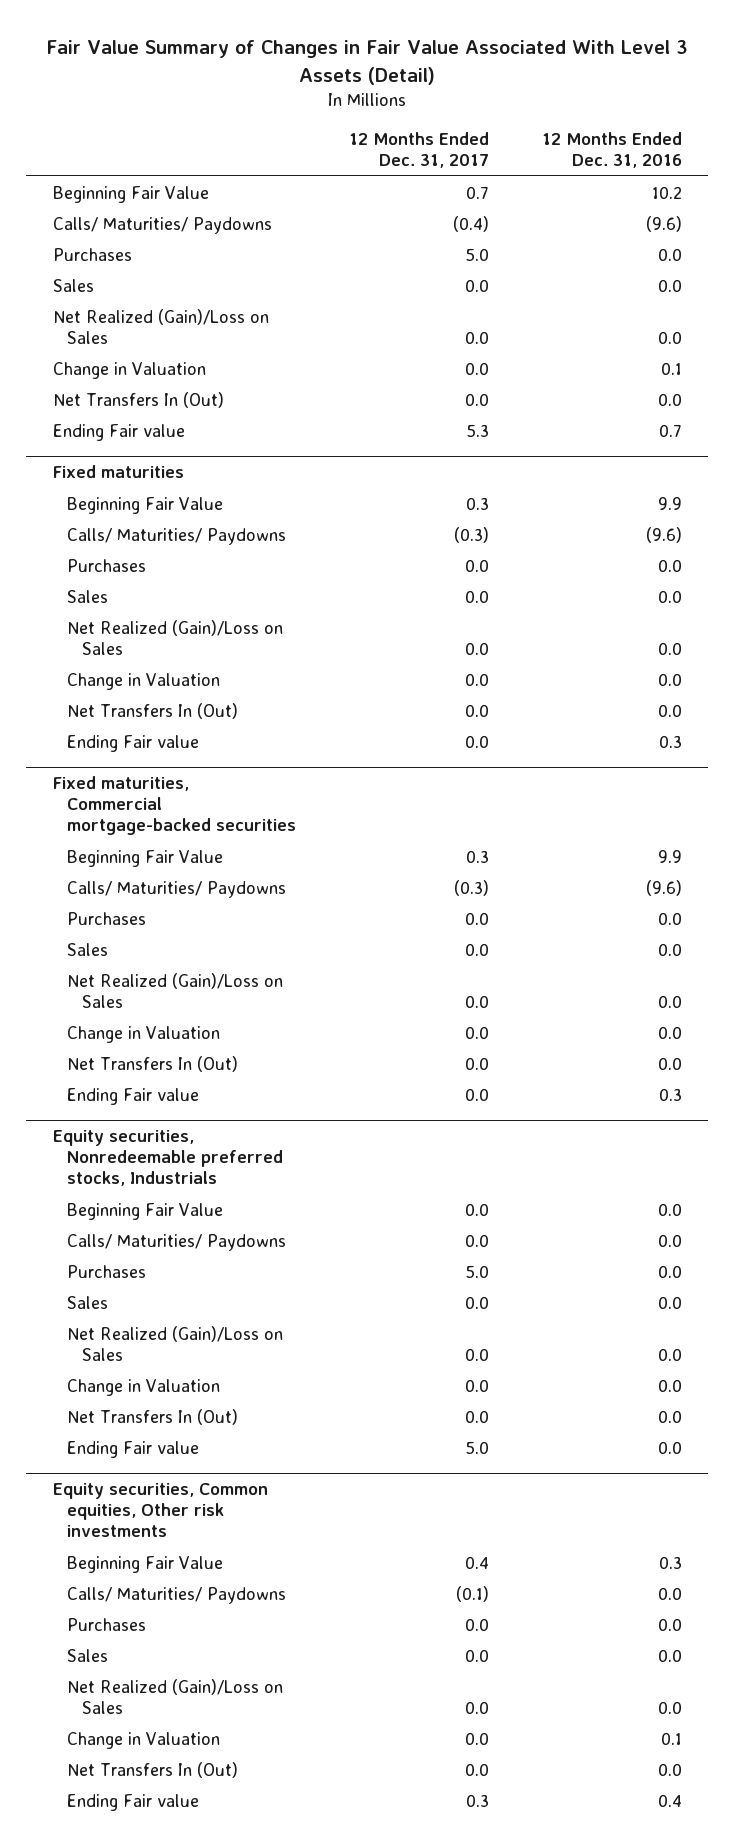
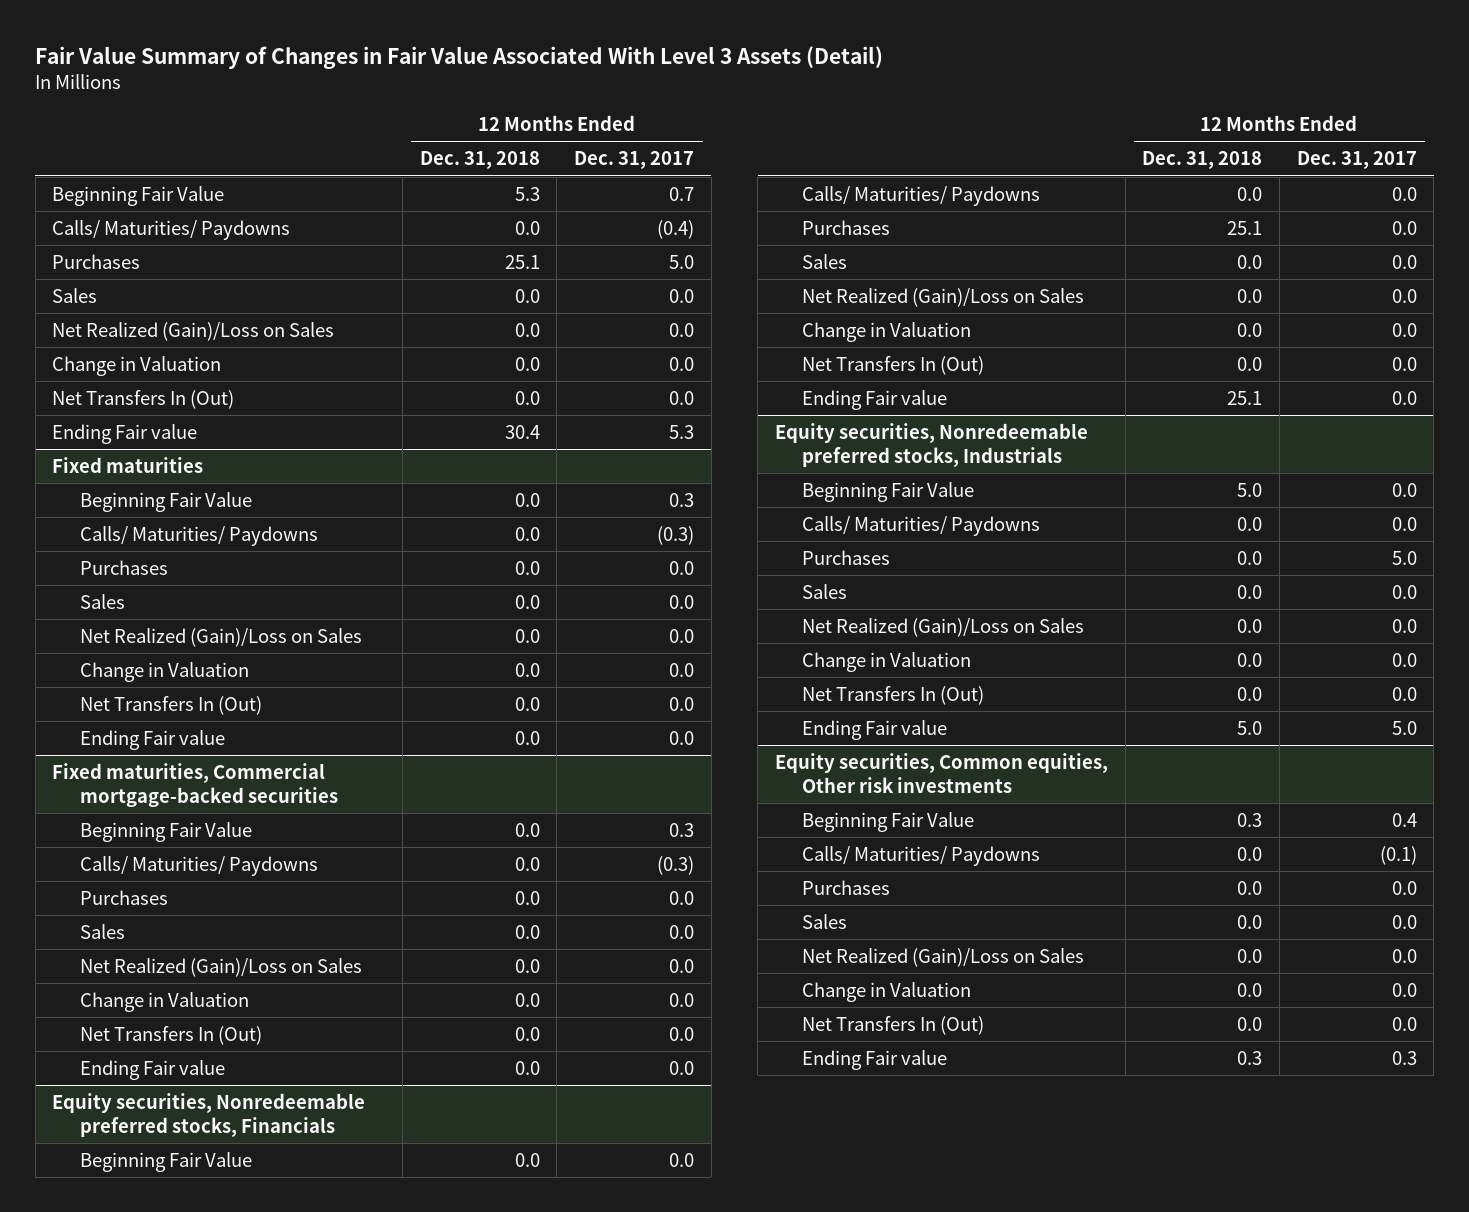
[541,132,682,169] 12 Months Ended Dec. 31, 2016 -> none
none -> [419,151,540,170] Dec. 31, 2018
none -> [52,1092,366,1137] Equity securities, Nonredeemable preferred stocks, Financials
none -> [79,1151,252,1172] Beginning Fair Value
none -> [802,185,1041,206] Calls/ Maturities/ Paydowns
none -> [802,219,891,235] Purchases
none -> [802,253,848,269] Sales
none -> [802,287,1085,307] Net Realized (Gain)/Loss on Sales
none -> [802,321,972,342] Change in Valuation
none -> [802,355,985,375] Net Transfers In (Out)
none -> [802,389,948,410] Ending Fair value

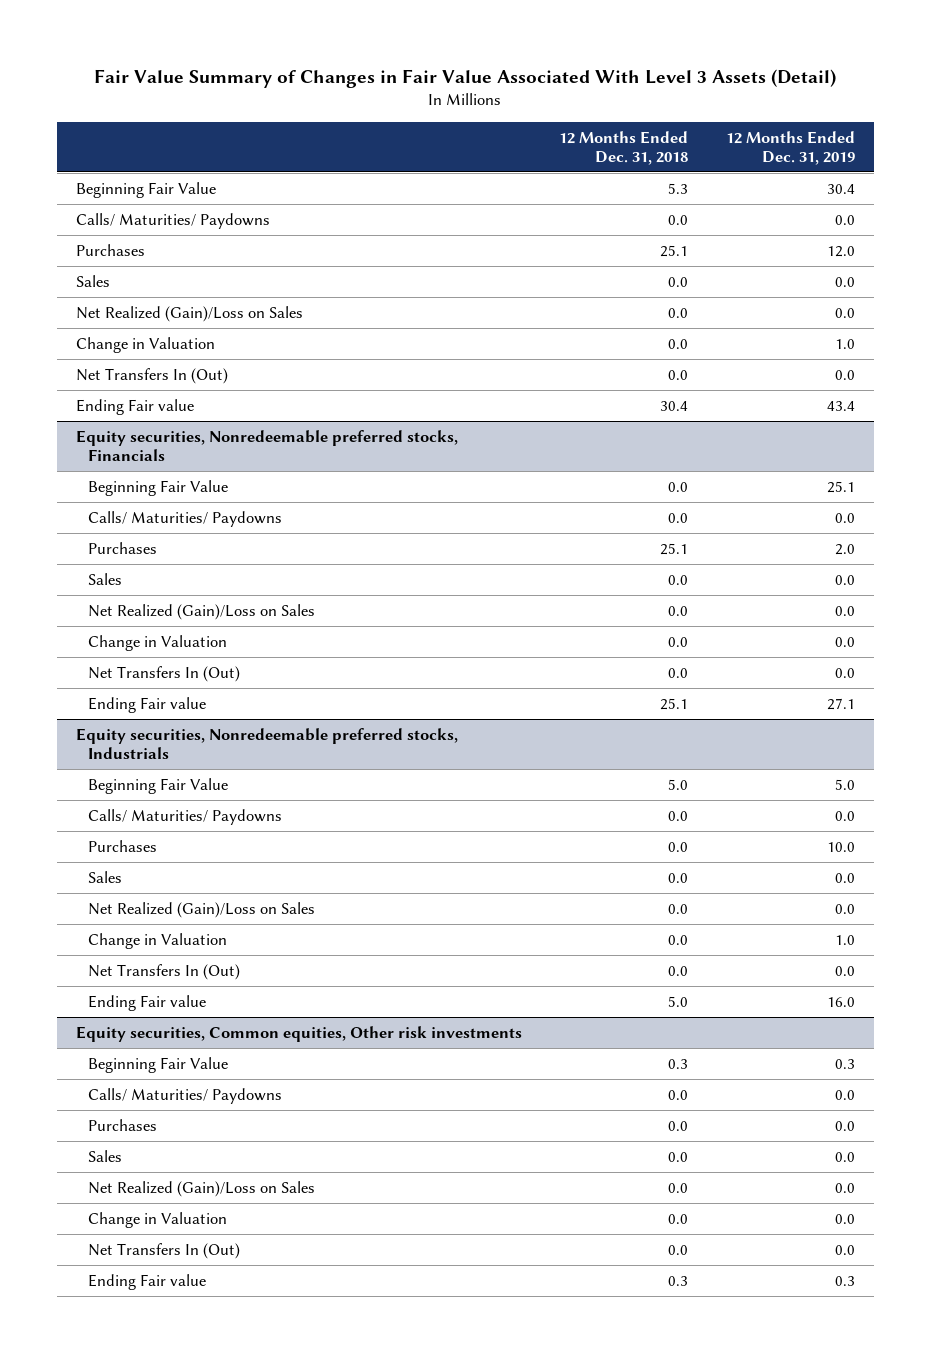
[574,151,695,170] Dec. 31, 2017 -> none
none -> [725,130,855,165] 12 Months Ended Dec. 31, 2019
[52,456,204,473] Fixed maturities -> none
[79,491,252,512] Beginning Fair Value -> none
[79,525,318,546] Calls/ Maturities/ Paydowns -> none
[79,559,168,575] Purchases -> none
[79,593,125,609] Sales -> none
[79,627,362,647] Net Realized (Gain)/Loss on Sales -> none
[79,661,249,682] Change in Valuation -> none
[79,695,262,715] Net Transfers In (Out) -> none
[79,729,225,750] Ending Fair value -> none
[52,762,338,807] Fixed maturities, Commercial mortgage-backed securities -> none
[79,821,252,842] Beginning Fair Value -> none
[79,855,318,876] Calls/ Maturities/ Paydowns -> none
[79,889,168,905] Purchases -> none
[79,923,125,939] Sales -> none
[79,957,362,977] Net Realized (Gain)/Loss on Sales -> none
[79,991,249,1012] Change in Valuation -> none
[79,1025,262,1045] Net Transfers In (Out) -> none
[79,1059,225,1080] Ending Fair value -> none

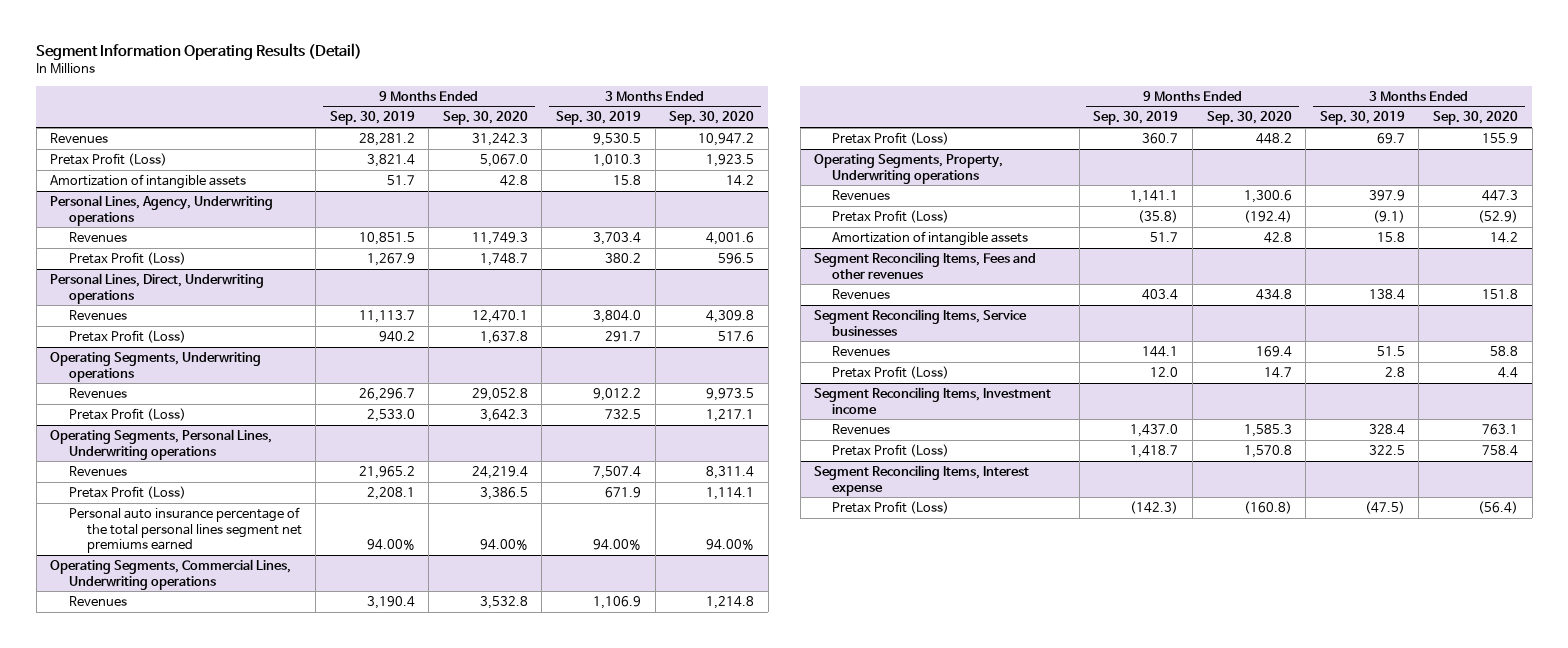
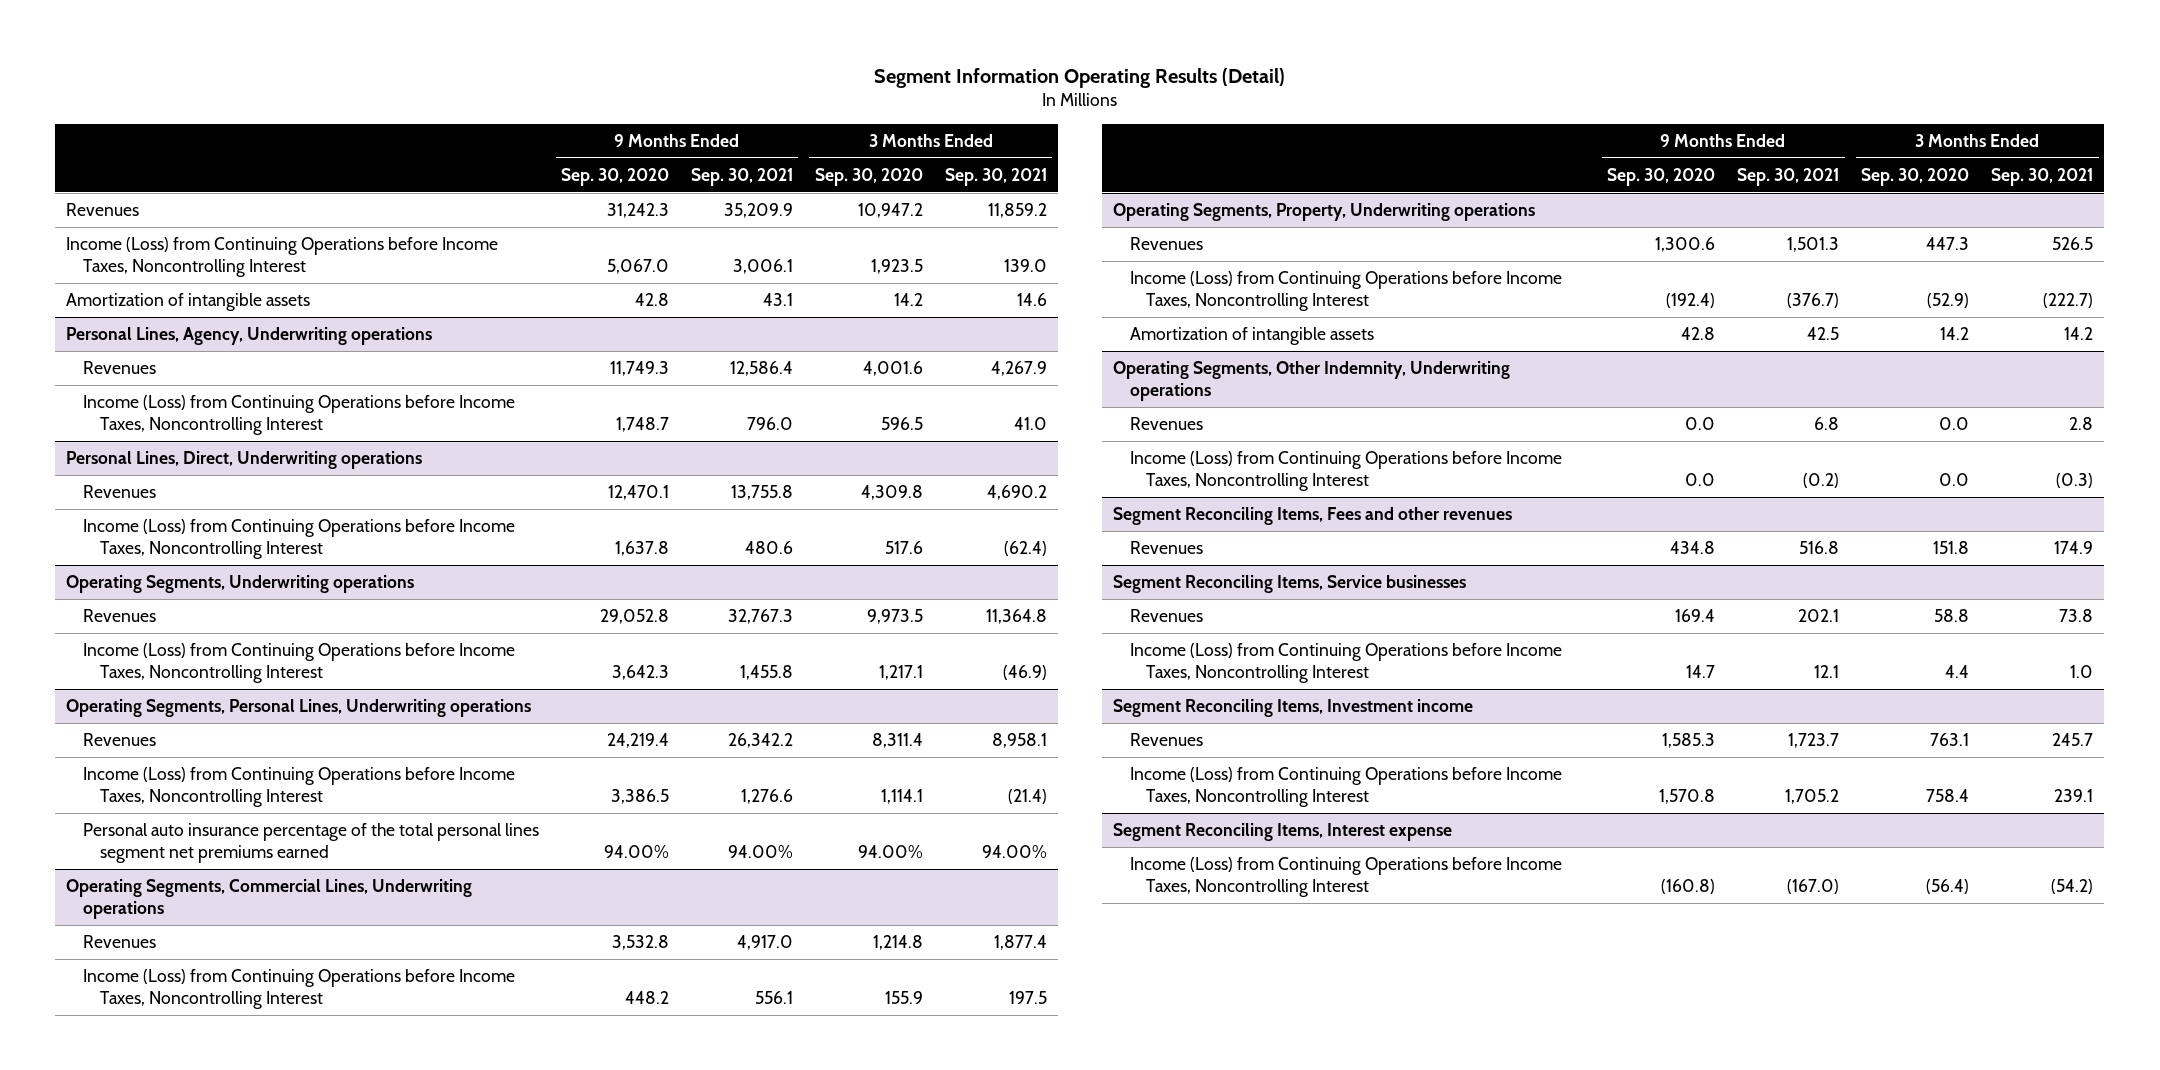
[329,111,415,126] Sep. 30, 2019 -> none
[556,111,642,126] Sep. 30, 2019 -> none
none -> [690,168,793,187] Sep. 30, 2021
none -> [944,168,1047,187] Sep. 30, 2021
[50,152,168,166] Pretax Profit (Loss) -> [66,237,499,278] Income (Loss) from Continuing Operations before Income Taxes, Noncontrolling Interest
[68,251,186,265] Pretax Profit (Loss) -> [83,395,516,436] Income (Loss) from Continuing Operations before Income Taxes, Noncontrolling Interest
[68,329,186,343] Pretax Profit (Loss) -> [83,519,516,560] Income (Loss) from Continuing Operations before Income Taxes, Noncontrolling Interest
[68,407,186,421] Pretax Profit (Loss) -> [83,643,516,684] Income (Loss) from Continuing Operations before Income Taxes, Noncontrolling Interest
[68,485,186,499] Pretax Profit (Loss) -> [83,767,516,808] Income (Loss) from Continuing Operations before Income Taxes, Noncontrolling Interest
[832,131,950,145] Pretax Profit (Loss) -> [83,969,516,1010] Income (Loss) from Continuing Operations before Income Taxes, Noncontrolling Interest
[832,209,950,223] Pretax Profit (Loss) -> [1129,271,1562,312] Income (Loss) from Continuing Operations before Income Taxes, Noncontrolling Interest
none -> [1112,361,1510,402] Operating Segments, Other Indemnity, Underwriting operations
none -> [1129,417,1203,431] Revenues
none -> [1129,451,1562,492] Income (Loss) from Continuing Operations before Income Taxes, Noncontrolling Interest
[832,365,950,379] Pretax Profit (Loss) -> [1129,643,1562,684] Income (Loss) from Continuing Operations before Income Taxes, Noncontrolling Interest
[832,443,950,457] Pretax Profit (Loss) -> [1129,767,1562,808] Income (Loss) from Continuing Operations before Income Taxes, Noncontrolling Interest
[832,500,950,514] Pretax Profit (Loss) -> [1129,857,1562,898] Income (Loss) from Continuing Operations before Income Taxes, Noncontrolling Interest

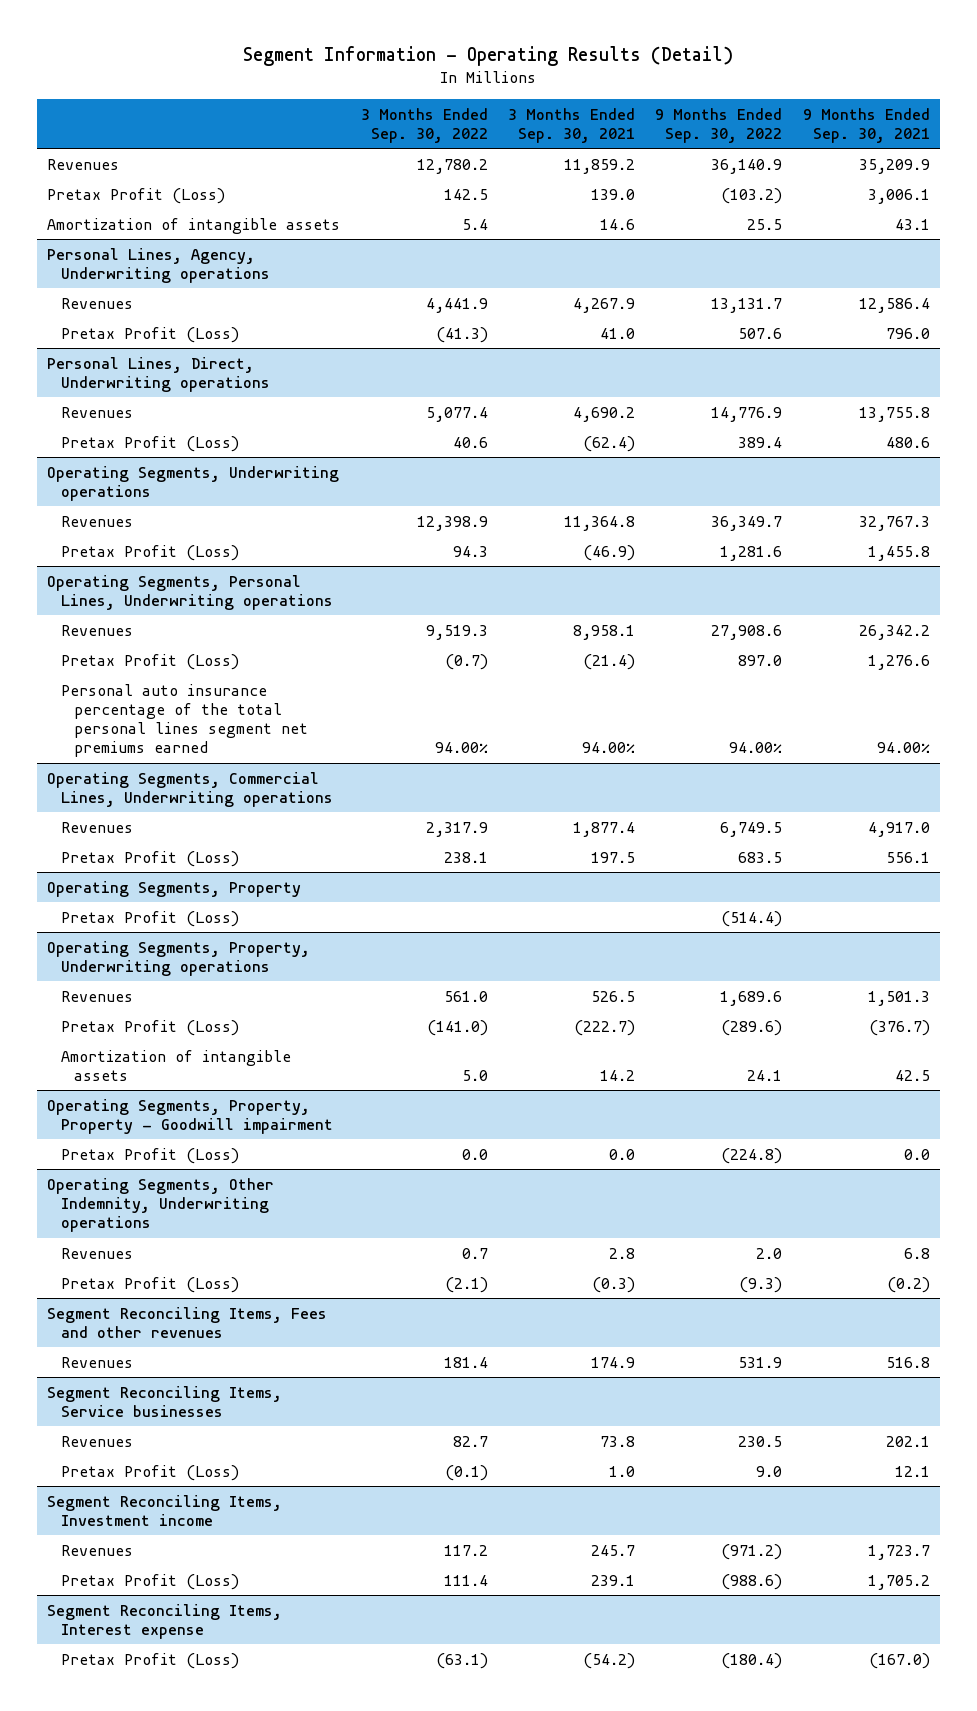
[873,67,1285,88] Segment Information Operating Results (Detail) -> [243,46,734,67] Segment Information - Operating Results (Detail)
[561,168,670,187] Sep. 30, 2020 -> none
[814,168,923,187] Sep. 30, 2020 -> none
none -> [360,107,488,143] 3 Months Ended Sep. 30, 2022
none -> [655,107,783,143] 9 Months Ended Sep. 30, 2022
[66,237,499,278] Income (Loss) from Continuing Operations before Income Taxes, Noncontrolling Interest -> [47,187,226,204] Pretax Profit (Loss)
[83,395,516,436] Income (Loss) from Continuing Operations before Income Taxes, Noncontrolling Interest -> [60,326,239,343] Pretax Profit (Loss)
[83,519,516,560] Income (Loss) from Continuing Operations before Income Taxes, Noncontrolling Interest -> [60,435,239,452] Pretax Profit (Loss)
[83,643,516,684] Income (Loss) from Continuing Operations before Income Taxes, Noncontrolling Interest -> [60,544,239,561] Pretax Profit (Loss)
[83,767,516,808] Income (Loss) from Continuing Operations before Income Taxes, Noncontrolling Interest -> [60,653,239,670] Pretax Profit (Loss)
[83,969,516,1010] Income (Loss) from Continuing Operations before Income Taxes, Noncontrolling Interest -> [60,850,239,867] Pretax Profit (Loss)
none -> [47,880,302,897] Operating Segments, Property
none -> [60,910,239,927] Pretax Profit (Loss)
[1129,271,1562,312] Income (Loss) from Continuing Operations before Income Taxes, Noncontrolling Interest -> [60,1019,239,1036] Pretax Profit (Loss)
none -> [47,1098,333,1134] Operating Segments, Property, Property - Goodwill impairment
none -> [60,1147,239,1164] Pretax Profit (Loss)
[1129,451,1562,492] Income (Loss) from Continuing Operations before Income Taxes, Noncontrolling Interest -> [60,1276,239,1293] Pretax Profit (Loss)
[1129,643,1562,684] Income (Loss) from Continuing Operations before Income Taxes, Noncontrolling Interest -> [60,1464,239,1481] Pretax Profit (Loss)
[1129,767,1562,808] Income (Loss) from Continuing Operations before Income Taxes, Noncontrolling Interest -> [60,1573,239,1590] Pretax Profit (Loss)
[1129,857,1562,898] Income (Loss) from Continuing Operations before Income Taxes, Noncontrolling Interest -> [60,1652,239,1669] Pretax Profit (Loss)

